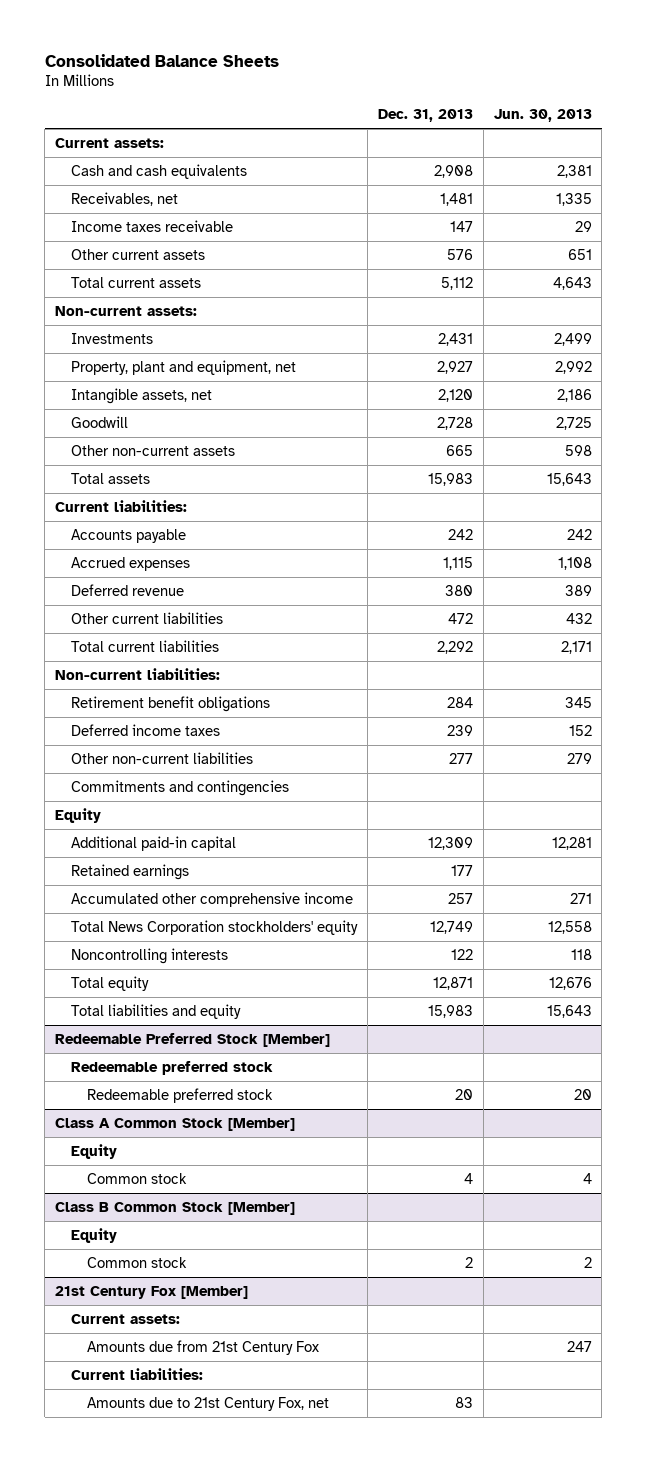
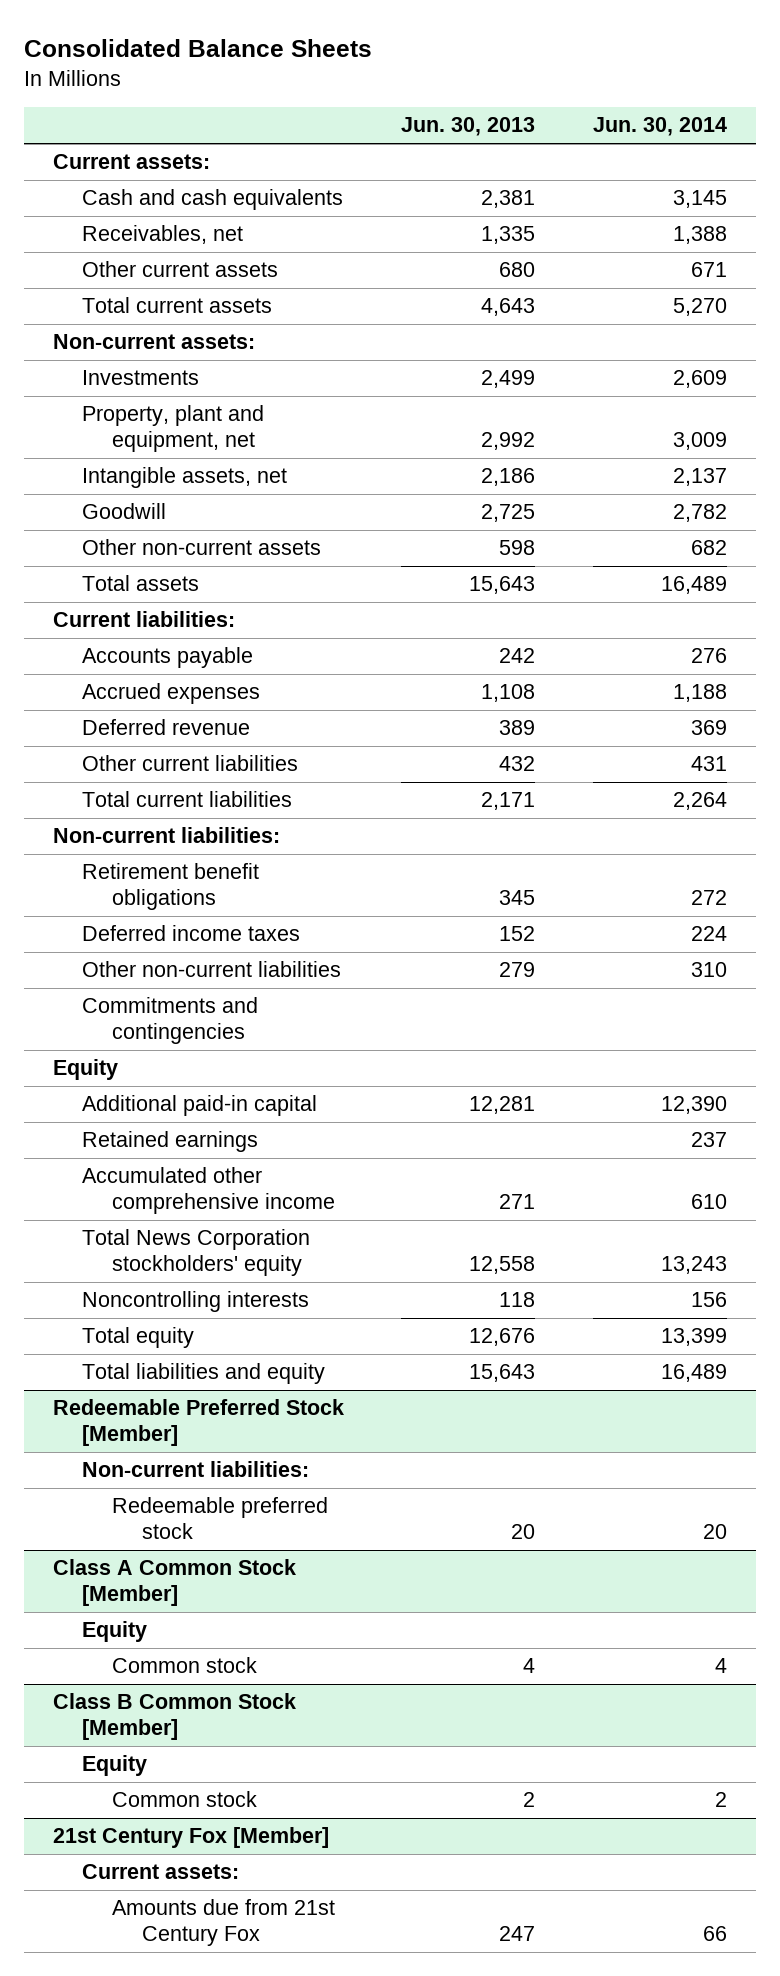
[377,109,473,123] Dec. 31, 2013 -> none
none -> [593,117,728,137] Jun. 30, 2014
[71,219,234,232] Income taxes receivable -> none
[567,248,592,260] 651 -> [499,262,536,278] 680
[71,1060,274,1075] Redeemable preferred stock -> none
none -> [82,1461,310,1478] Non-current liabilities:
[71,1367,204,1380] Current liabilities: -> none
[86,1396,329,1411] Amounts due to 21st Century Fox, net -> none

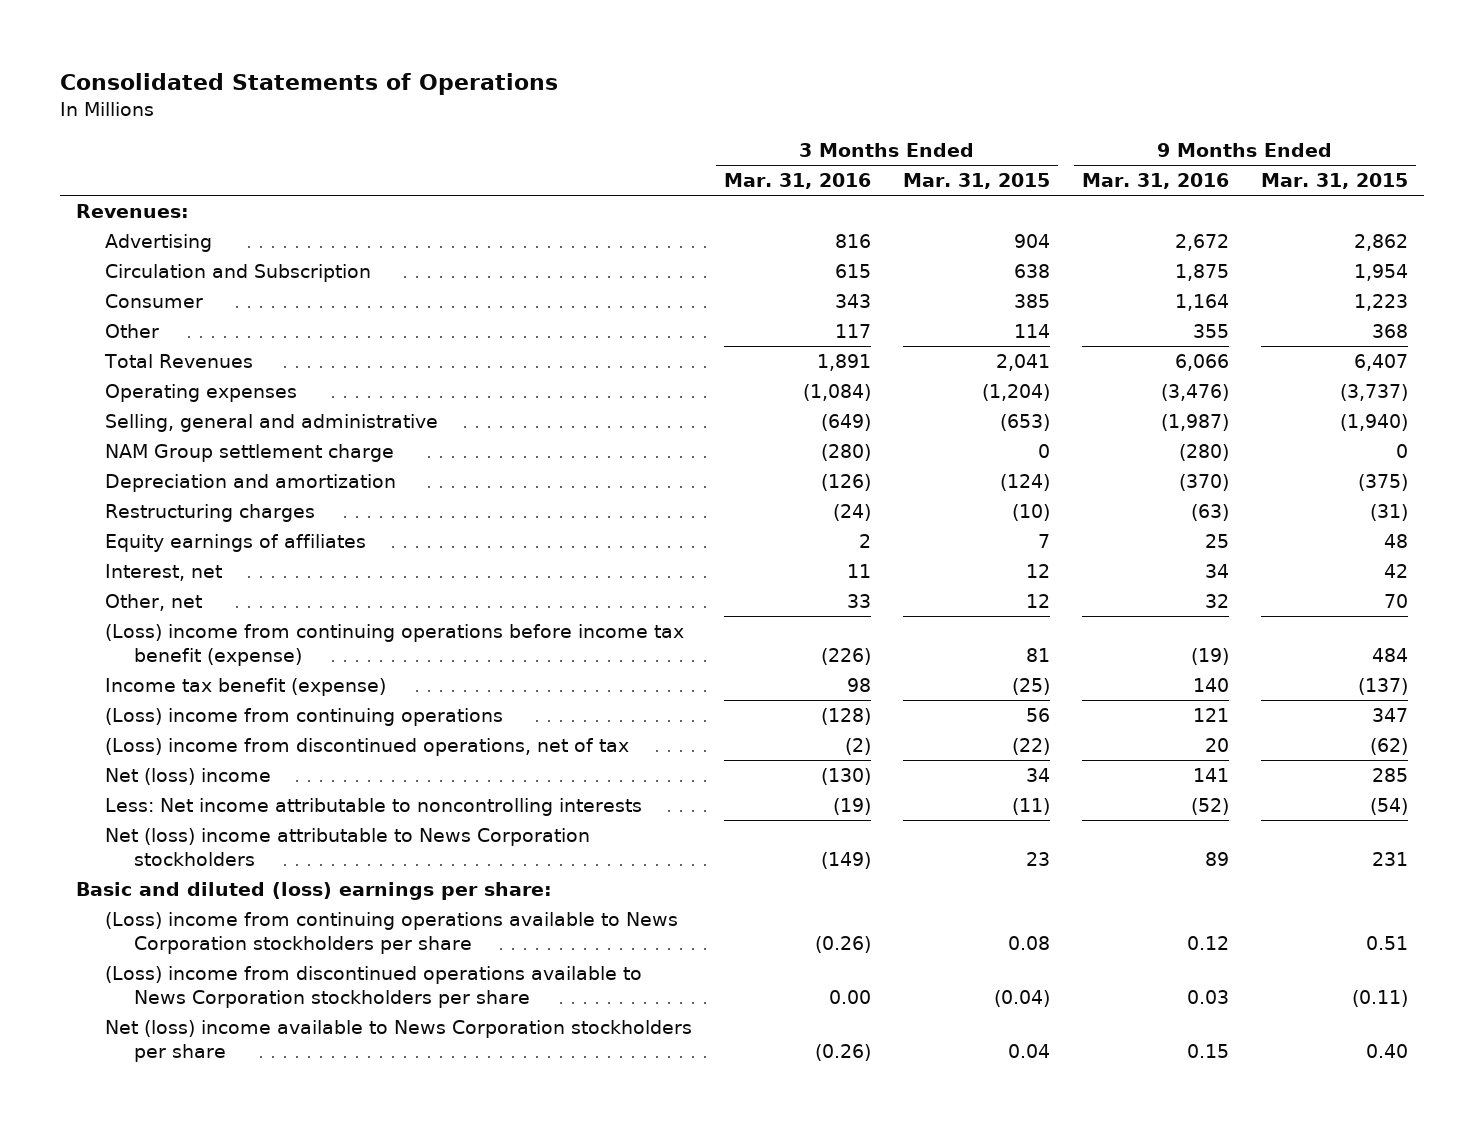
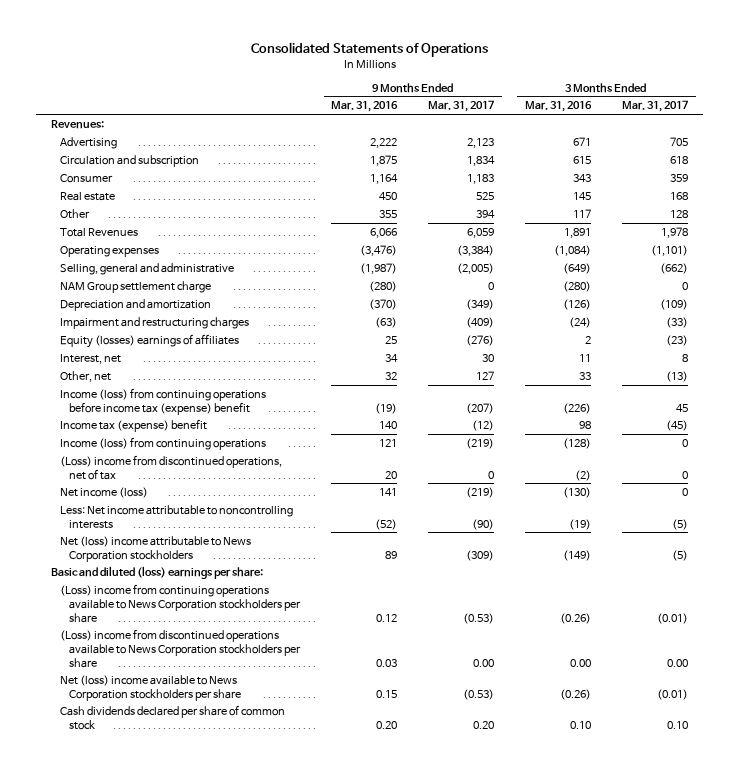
[902,173,1050,190] Mar. 31, 2015 -> none
[1260,173,1408,190] Mar. 31, 2015 -> none
none -> [428,100,495,113] Mar. 31, 2017
none -> [621,100,688,113] Mar. 31, 2017
[834,234,871,249] 816 -> [573,136,592,146] 671
[1174,234,1229,252] 2,672 -> [370,137,398,148] 2,222
[104,264,371,283] Circulation and Subscription -> [60,154,200,167] Circulation and subscription
none -> [60,191,116,201] Real estate
[104,504,315,523] Restructuring charges -> [60,316,250,329] Impairment and restructuring charges
[104,534,366,553] Equity earnings of affiliates -> [60,333,240,348] Equity (losses) earnings of affiliates
[104,624,684,666] (Loss) income from continuing operations before income tax benefit (expense) -> [60,387,267,415] Income (loss) from continuing operations before income tax (expense) benefit
[104,678,386,697] Income tax benefit (expense) -> [60,418,208,432] Income tax (expense) benefit
[104,708,503,727] (Loss) income from continuing operations -> [60,436,267,450] Income (loss) from continuing operations
[104,768,271,786] Net (loss) income -> [60,486,149,498] Net income (loss)
none -> [60,704,286,730] Cash dividends declared per share of common stock

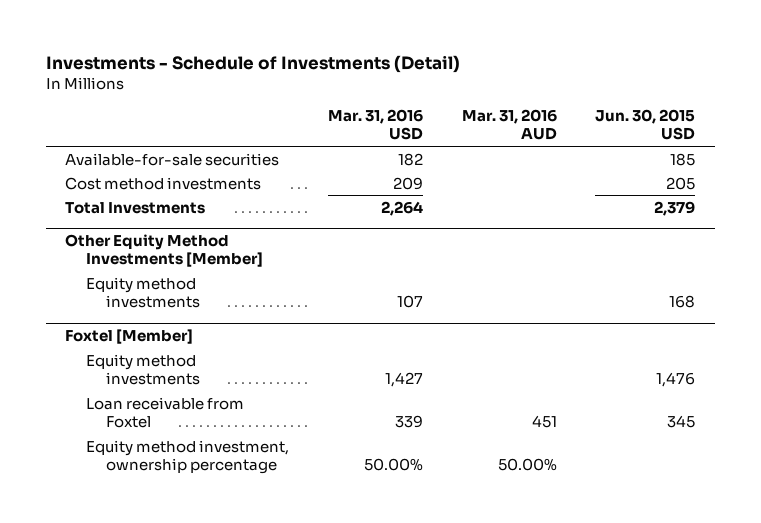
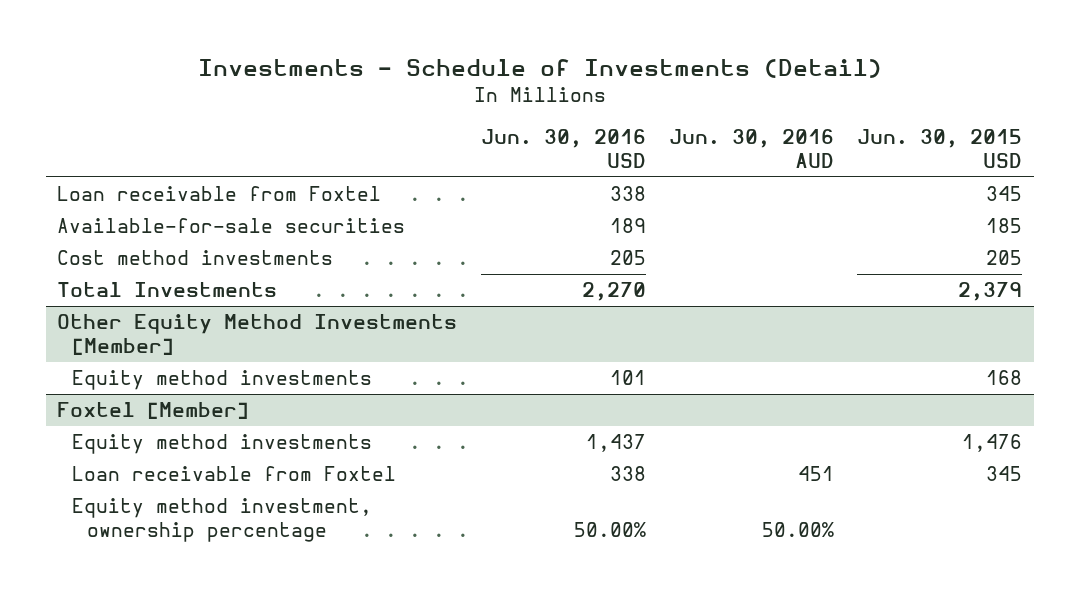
[327,109,423,141] Mar. 31, 2016 USD -> none
[461,109,557,141] Mar. 31, 2016 AUD -> none
none -> [480,129,646,169] Jun. 30, 2016 USD
none -> [668,129,834,169] Jun. 30, 2016 AUD
none -> [57,186,382,202] Loan receivable from Foxtel

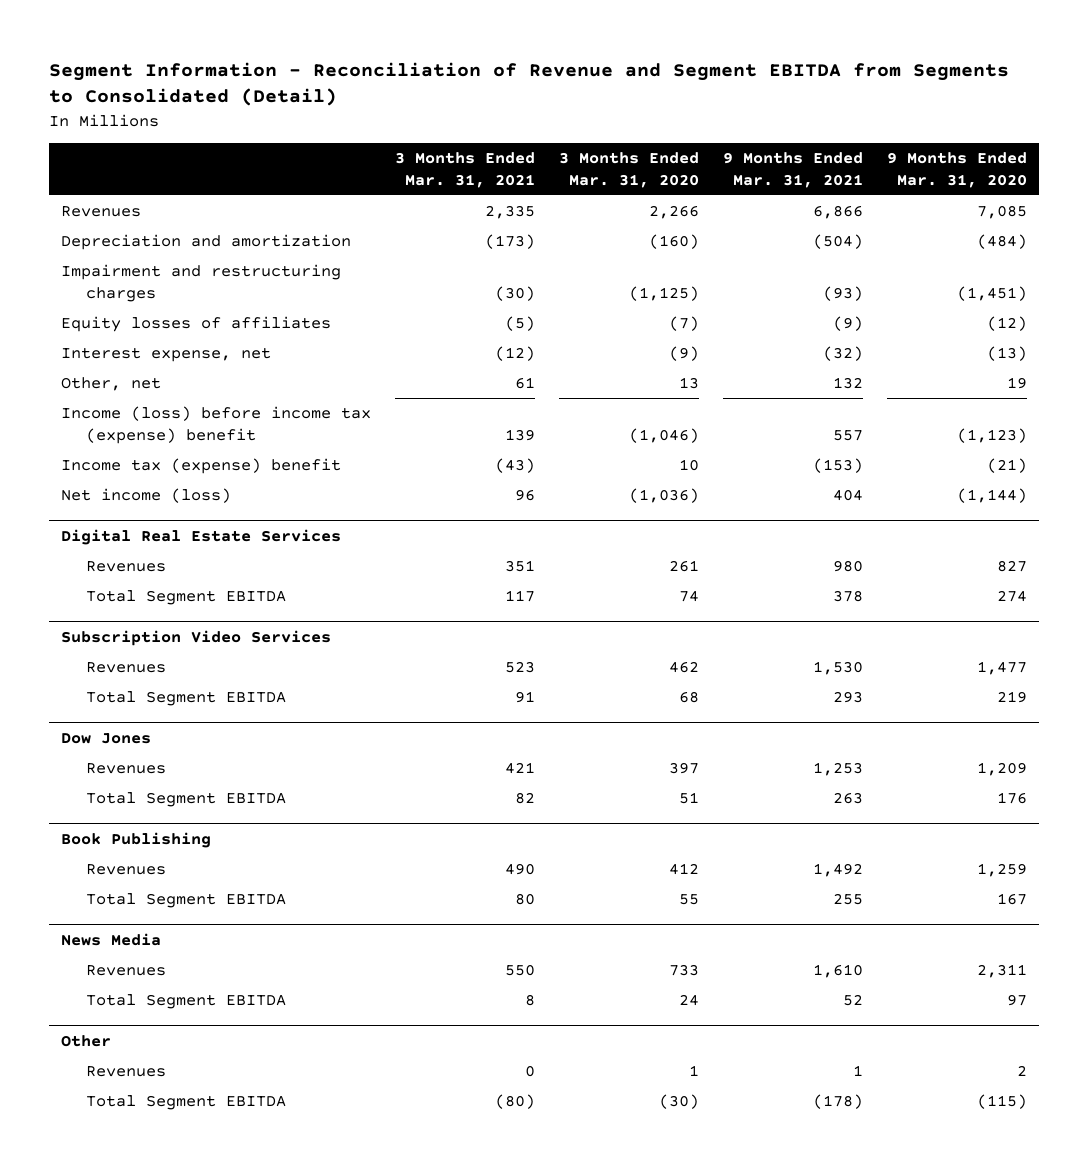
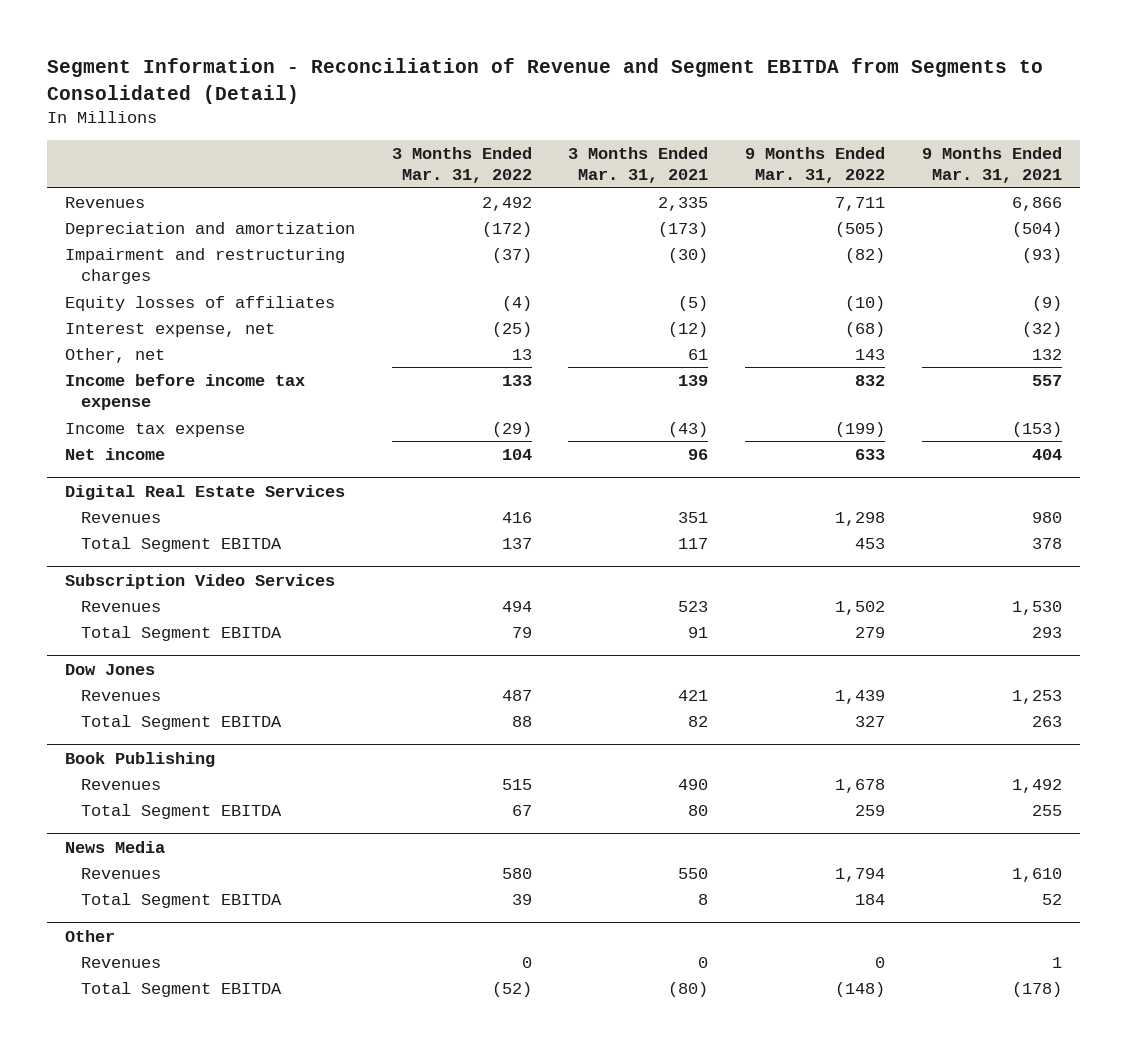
[559,151,700,188] 3 Months Ended Mar. 31, 2020 -> none
[887,151,1028,188] 9 Months Ended Mar. 31, 2020 -> none
none -> [391,146,532,184] 3 Months Ended Mar. 31, 2022
none -> [745,146,886,184] 9 Months Ended Mar. 31, 2022
[60,406,371,444] Income (loss) before income tax (expense) benefit -> [64,373,305,411] Income before income tax expense
[60,458,341,475] Income tax (expense) benefit -> [64,422,245,437] Income tax expense
[60,488,231,504] Net income (loss) -> [64,447,165,460] Net income

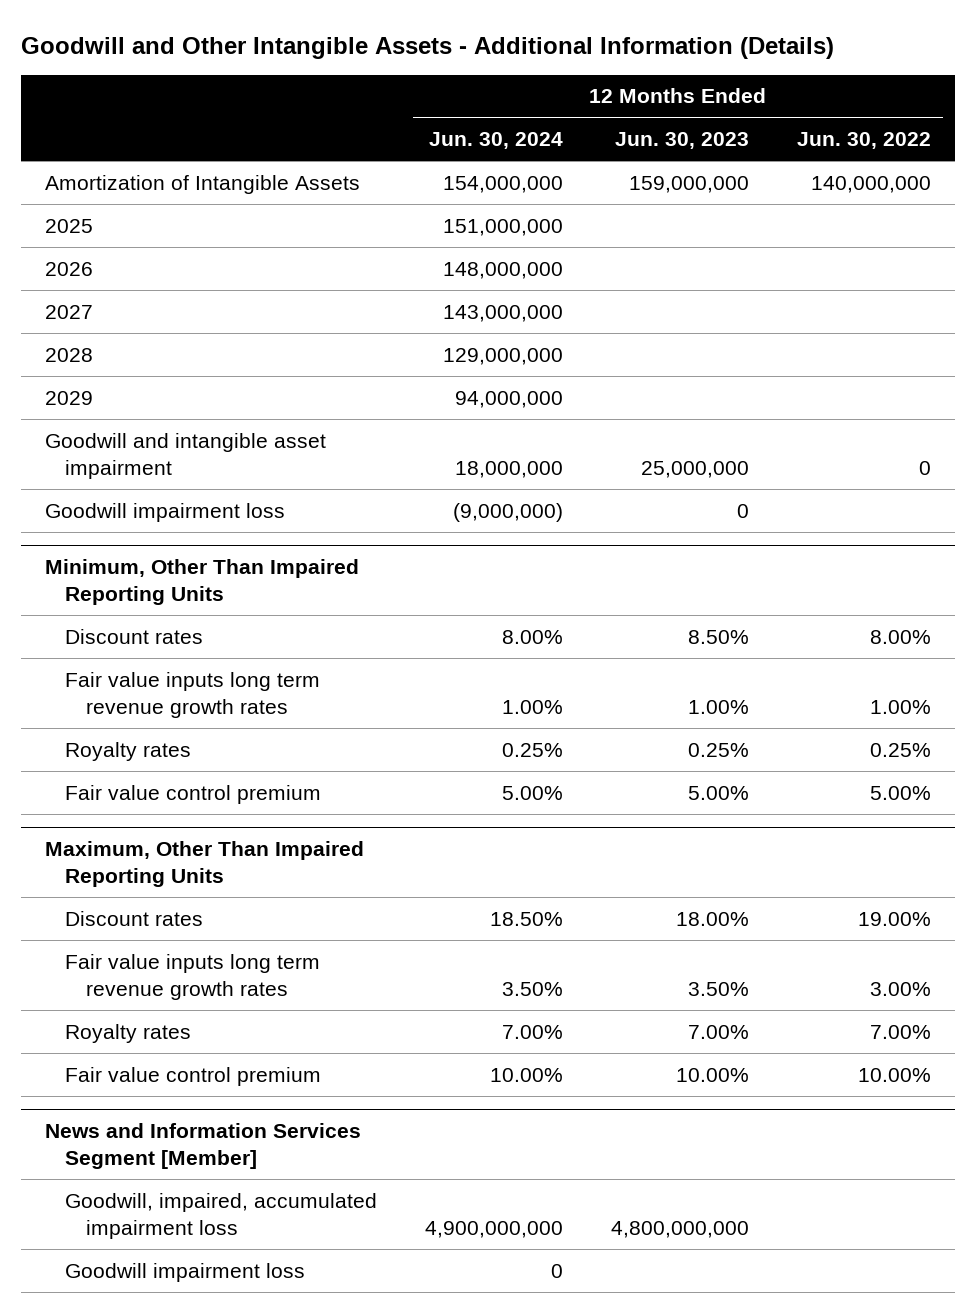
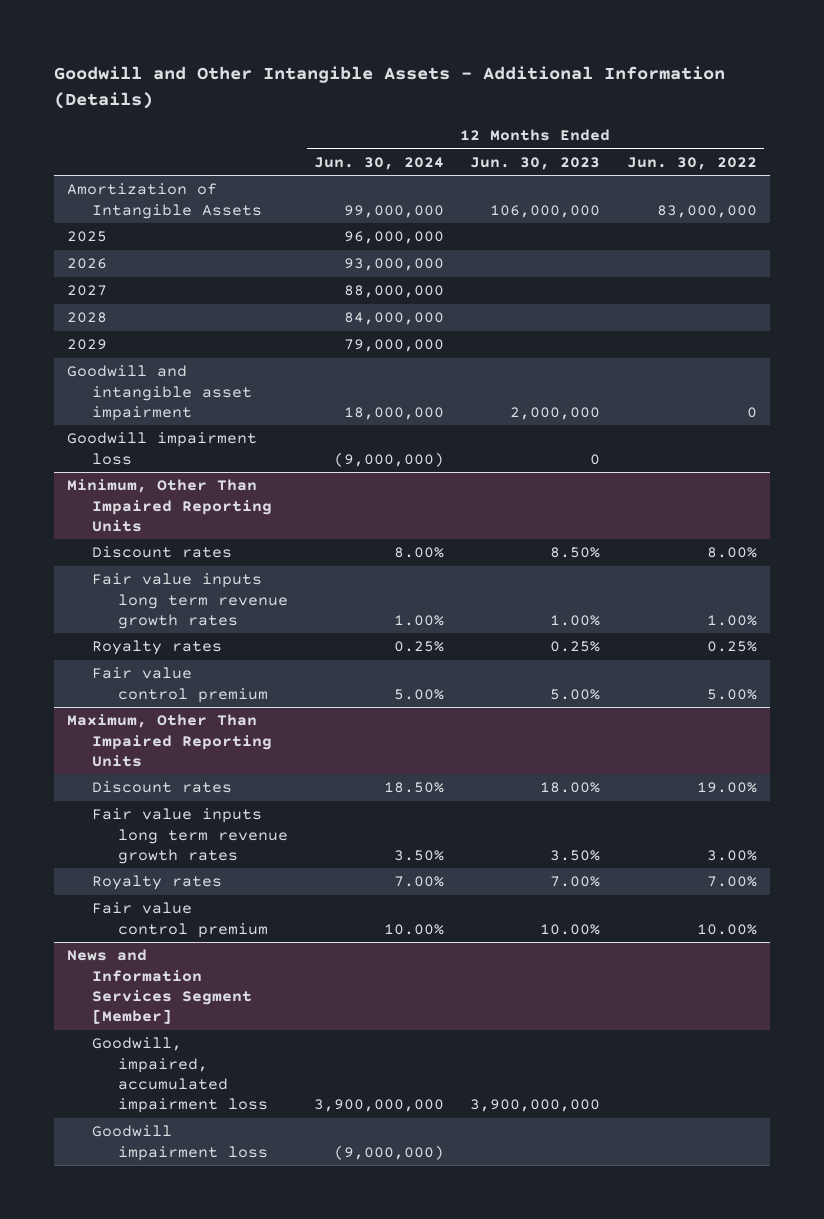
[442,175,563,193] 154,000,000 -> [344,204,445,218] 99,000,000
[628,175,749,193] 159,000,000 -> [490,204,601,218] 106,000,000
[810,175,931,193] 140,000,000 -> [656,204,757,218] 83,000,000
[442,218,563,236] 151,000,000 -> [344,231,445,245] 96,000,000
[442,261,563,279] 148,000,000 -> [344,258,445,272] 93,000,000
[442,304,563,322] 143,000,000 -> [344,285,445,299] 88,000,000
[442,347,563,365] 129,000,000 -> [344,312,445,326] 84,000,000
[454,390,563,408] 94,000,000 -> [344,339,445,353] 79,000,000
[640,460,749,478] 25,000,000 -> [510,406,601,420] 2,000,000
[424,1220,563,1238] 4,900,000,000 -> [314,1099,445,1113] 3,900,000,000
[610,1220,749,1238] 4,800,000,000 -> [470,1099,601,1113] 3,900,000,000
[550,1263,563,1278] 0 -> [334,1144,445,1160] (9,000,000)

